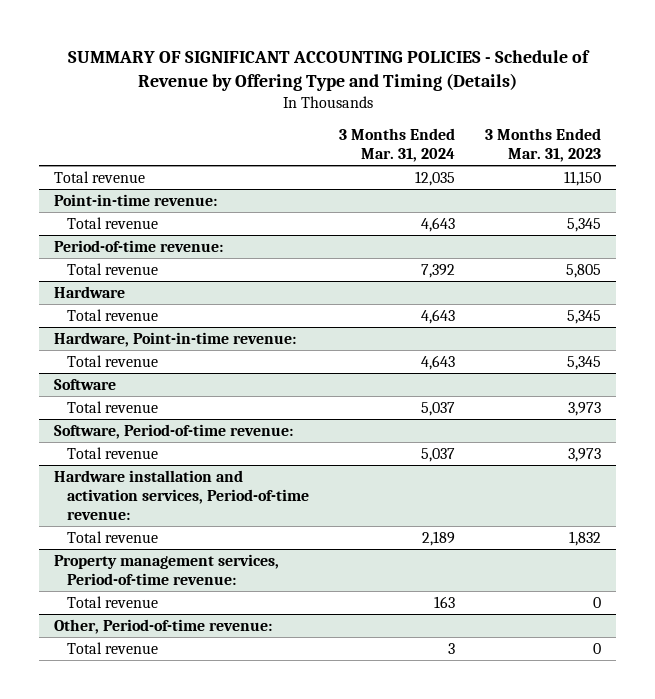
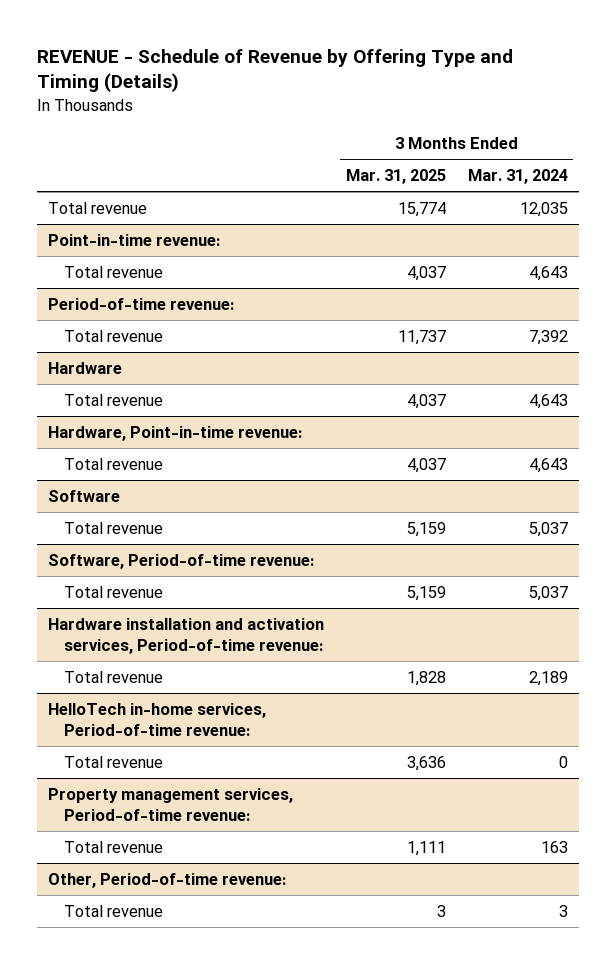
[67,50,590,92] SUMMARY OF SIGNIFICANT ACCOUNTING POLICIES - Schedule of Revenue by Offering Type and Timing (Details) -> [37,48,514,93] REVENUE - Schedule of Revenue by Offering Type and Timing (Details)
[485,128,602,163] 3 Months Ended Mar. 31, 2023 -> none
none -> [345,168,446,184] Mar. 31, 2025
none -> [48,702,267,736] HelloTech in-home services, Period-of-time revenue:
none -> [63,755,163,768] Total revenue

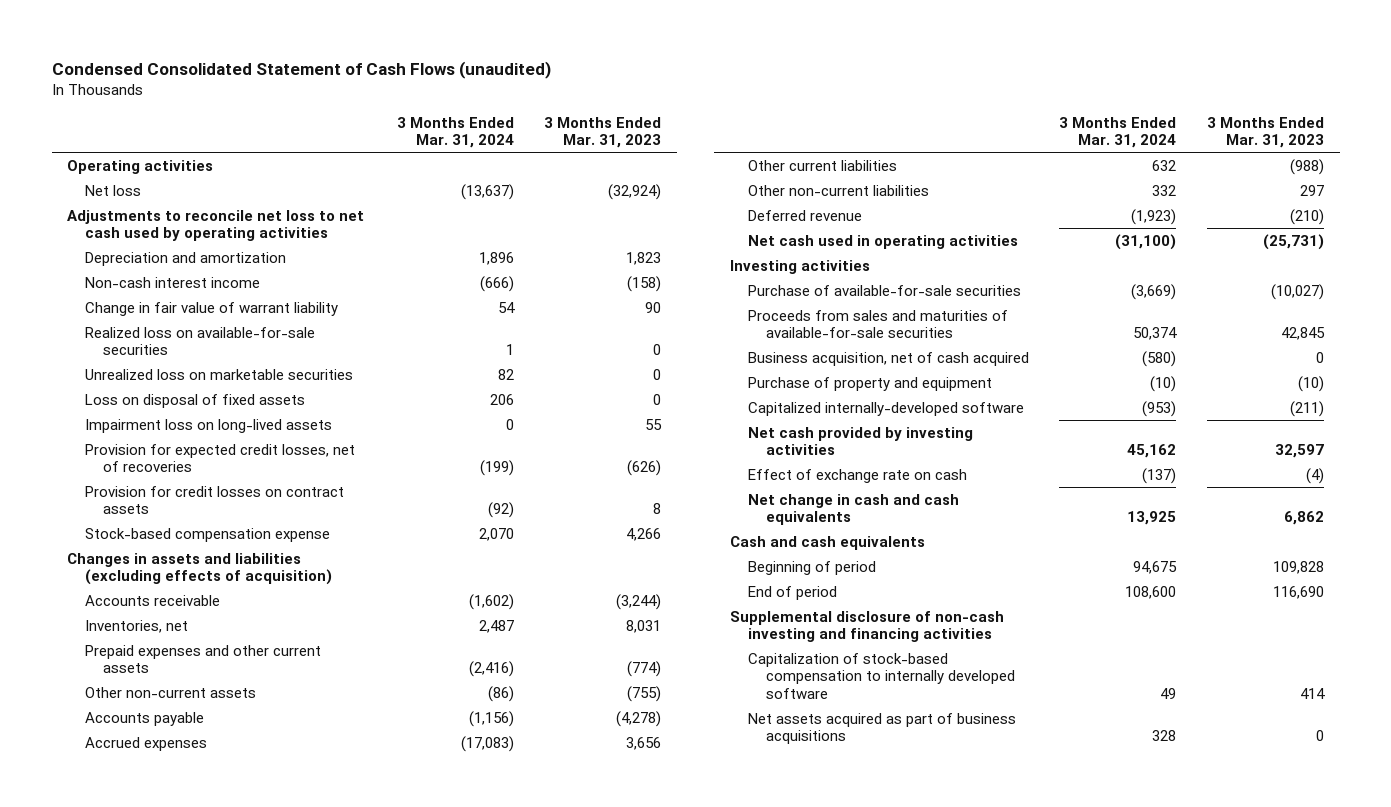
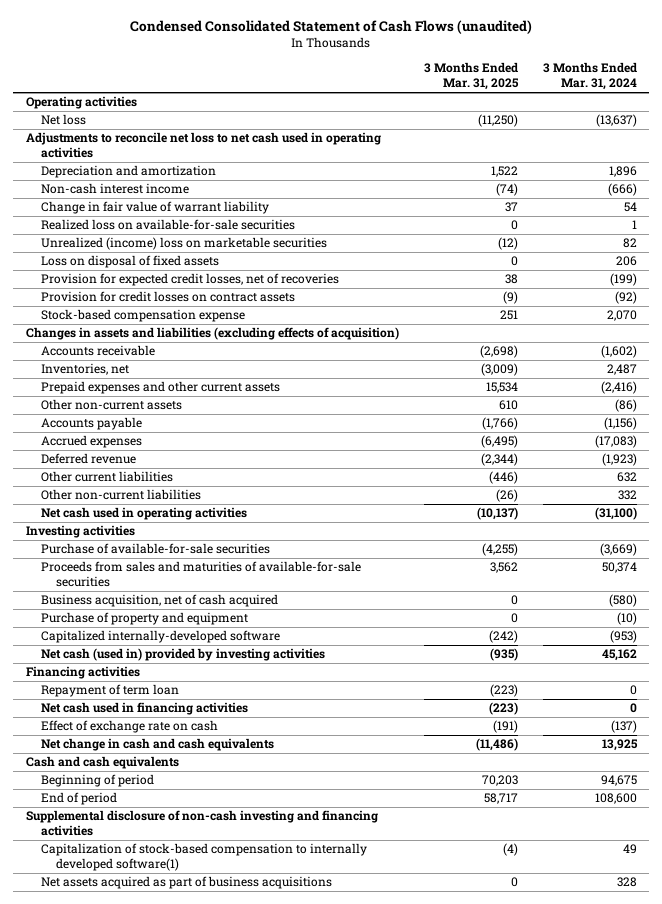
[544,116,662,149] 3 Months Ended Mar. 31, 2023 -> none
none -> [423,62,519,91] 3 Months Ended Mar. 31, 2025
[66,209,364,242] Adjustments to reconcile net loss to net cash used by operating activities -> [25,132,381,159] Adjustments to reconcile net loss to net cash used in operating activities
[85,368,354,380] Unrealized loss on marketable securities -> [40,237,327,251] Unrealized (income) loss on marketable securities
[85,418,333,433] Impairment loss on long-lived assets -> none
[747,209,862,221] Deferred revenue -> [40,453,136,465] Deferred revenue
[747,426,973,456] Net cash provided by investing activities -> [40,648,325,662] Net cash (used in) provided by investing activities
none -> [25,666,140,680] Financing activities
none -> [40,684,179,698] Repayment of term loan
none -> [40,702,248,716] Net cash used in financing activities
[747,652,1015,699] Capitalization of stock-based compensation to internally developed software -> [40,843,367,872] Capitalization of stock-based compensation to internally developed software(1)

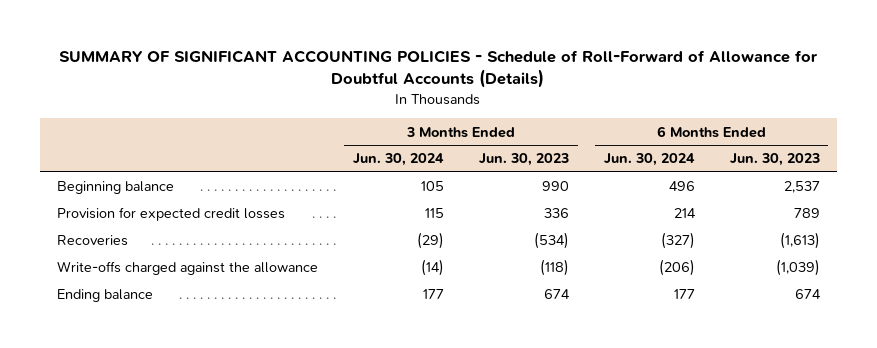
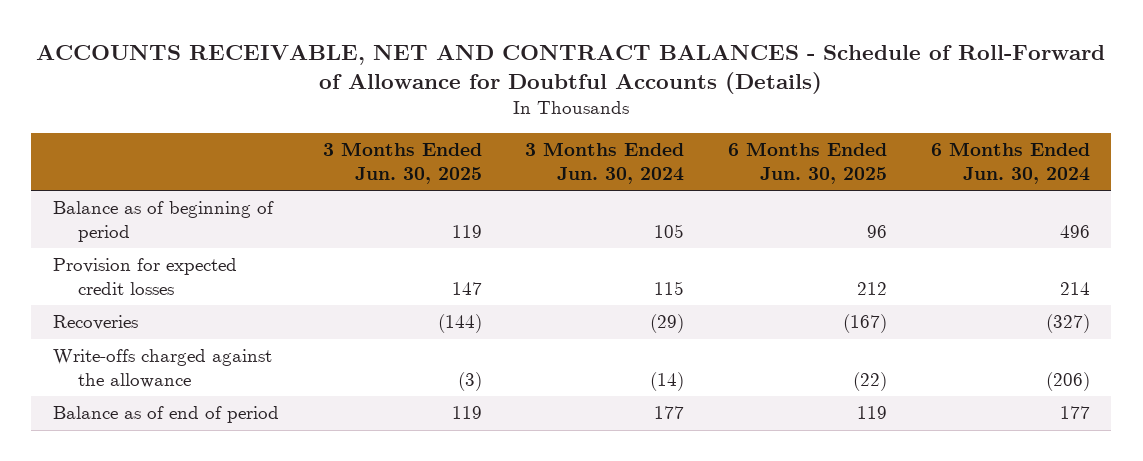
[59,50,819,89] SUMMARY OF SIGNIFICANT ACCOUNTING POLICIES - Schedule of Roll-Forward of Allowance for Doubtful Accounts (Details) -> [36,45,1106,95] ACCOUNTS RECEIVABLE, NET AND CONTRACT BALANCES - Schedule of Roll-Forward of Allowance for Doubtful Accounts (Details)
[478,153,569,167] Jun. 30, 2023 -> none
[729,153,820,167] Jun. 30, 2023 -> none
none -> [322,142,482,184] 3 Months Ended Jun. 30, 2025
none -> [727,142,887,184] 6 Months Ended Jun. 30, 2025
[57,181,175,195] Beginning balance -> [53,201,275,242] Balance as of beginning of period
[57,289,154,303] Ending balance -> [53,406,280,424] Balance as of end of period

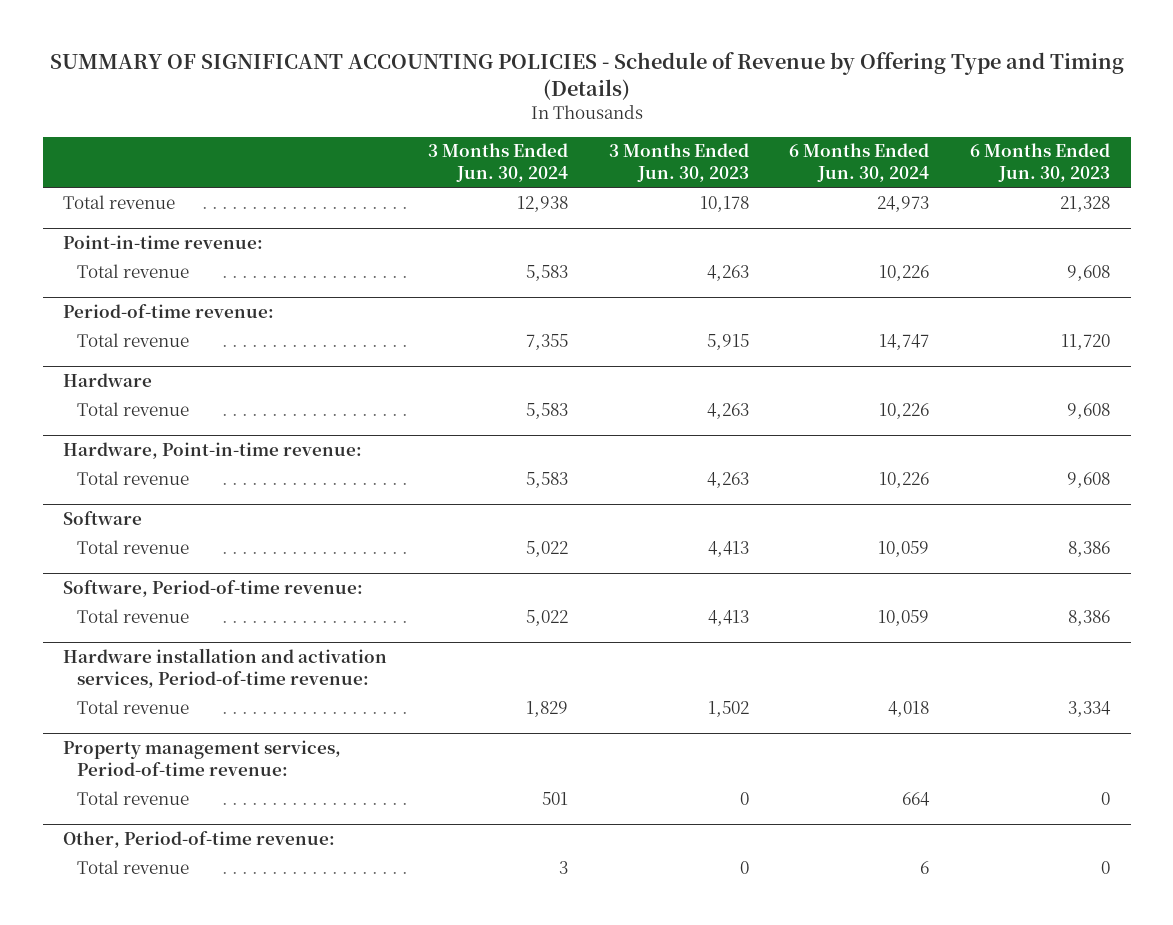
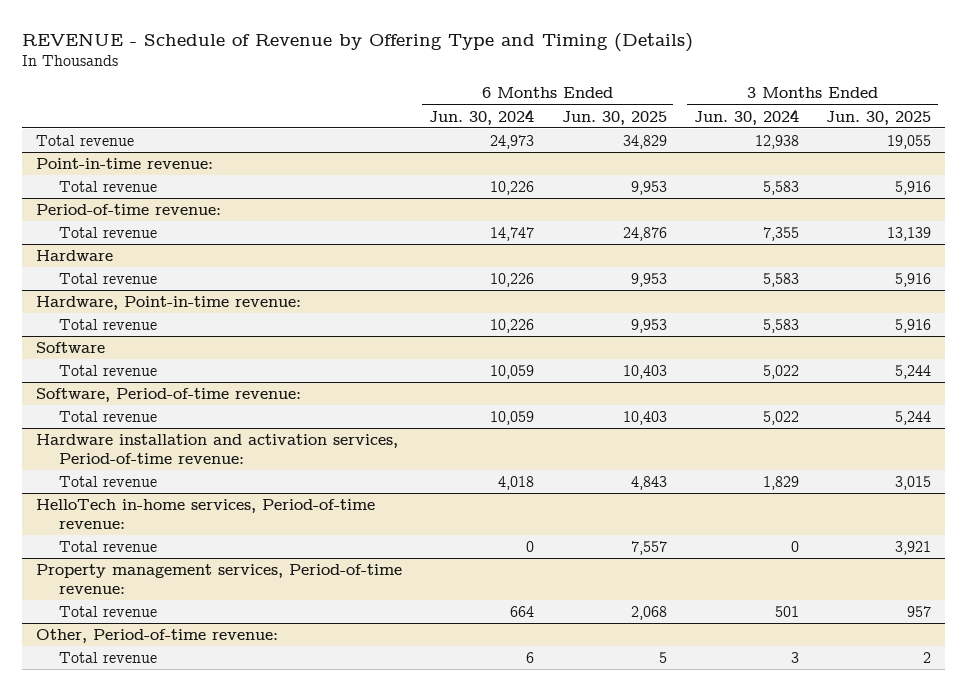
[49,52,1124,101] SUMMARY OF SIGNIFICANT ACCOUNTING POLICIES - Schedule of Revenue by Offering Type and Timing (Details) -> [22,32,694,52] REVENUE - Schedule of Revenue by Offering Type and Timing (Details)
[608,143,749,183] 3 Months Ended Jun. 30, 2023 -> none
[970,143,1111,183] 6 Months Ended Jun. 30, 2023 -> none
none -> [561,110,667,125] Jun. 30, 2025
none -> [826,110,932,125] Jun. 30, 2025
none -> [35,498,375,529] HelloTech in-home services, Period-of-time revenue:
none -> [59,540,158,552] Total revenue

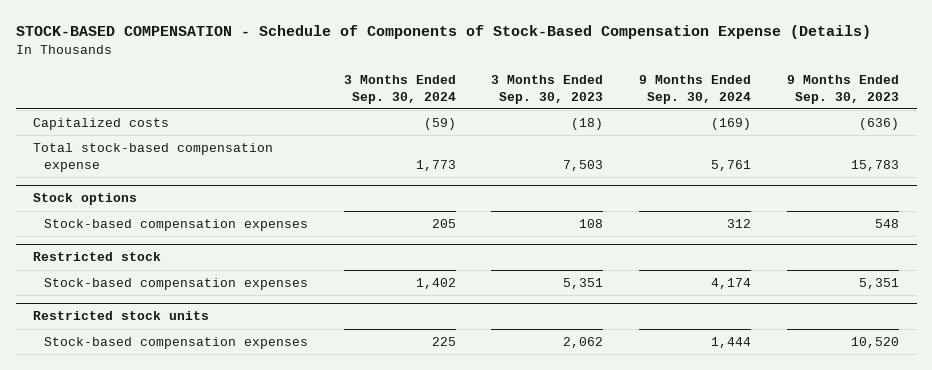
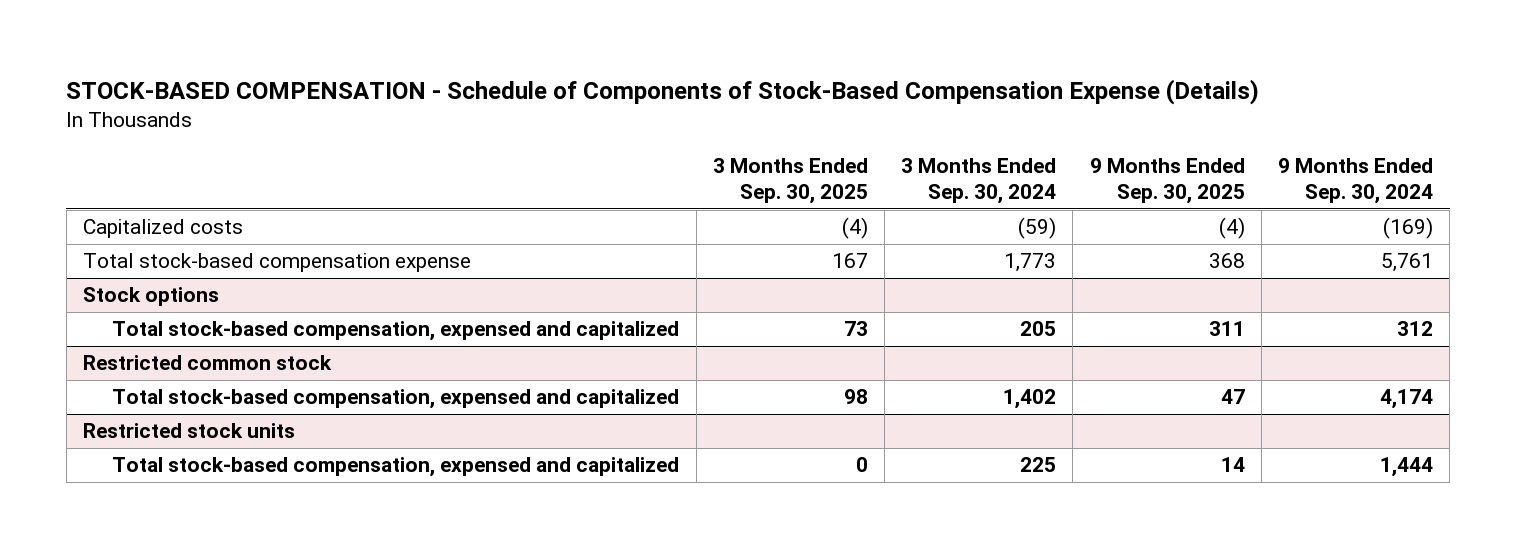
[491,74,604,104] 3 Months Ended Sep. 30, 2023 -> none
[786,74,899,104] 9 Months Ended Sep. 30, 2023 -> none
none -> [712,157,868,205] 3 Months Ended Sep. 30, 2025
none -> [1089,157,1245,205] 9 Months Ended Sep. 30, 2025
[44,219,309,232] Stock-based compensation expenses -> [112,321,680,342] Total stock-based compensation, expensed and capitalized
[33,252,162,262] Restricted stock -> [83,355,333,371] Restricted common stock
[44,278,309,291] Stock-based compensation expenses -> [112,389,680,410] Total stock-based compensation, expensed and capitalized
[44,337,309,350] Stock-based compensation expenses -> [112,457,680,478] Total stock-based compensation, expensed and capitalized

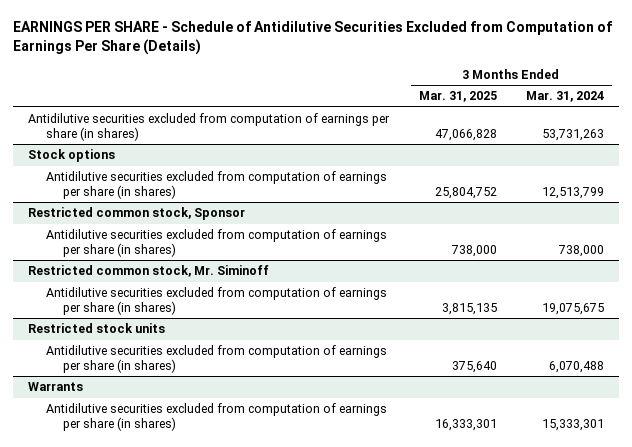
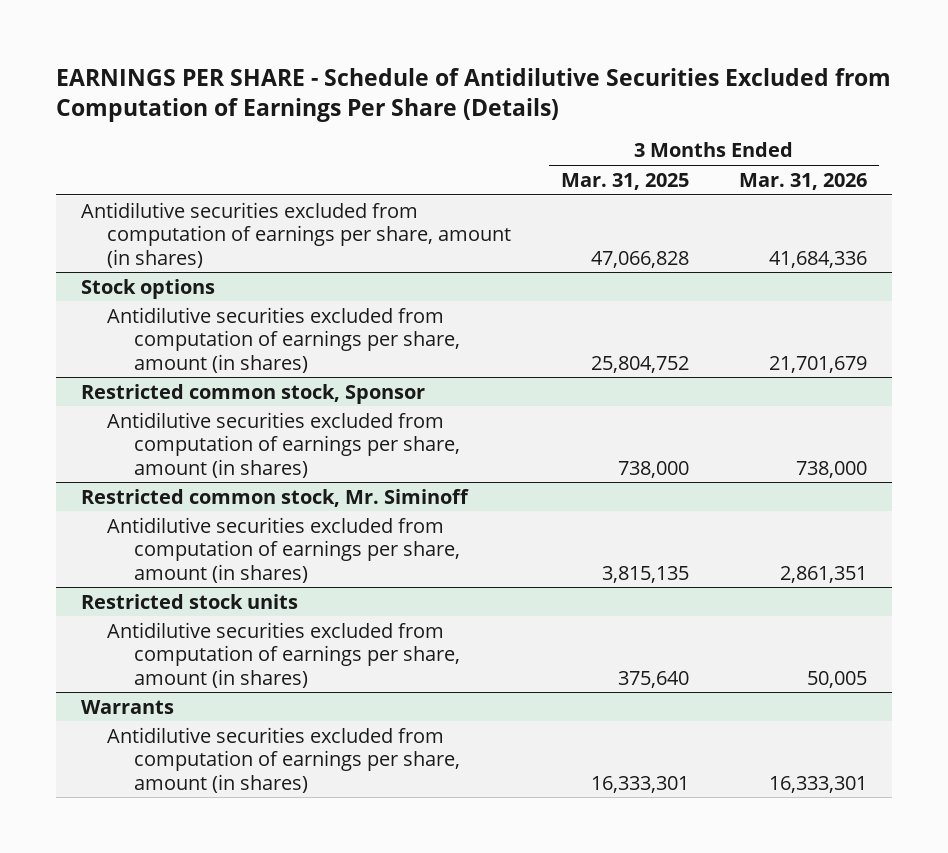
[526,91,605,103] Mar. 31, 2024 -> none
none -> [738,172,867,190] Mar. 31, 2026
[27,113,390,141] Antidilutive securities excluded from computation of earnings per share (in shares) -> [80,201,512,268] Antidilutive securities excluded from computation of earnings per share, amount (in shares)
[45,171,387,199] Antidilutive securities excluded from computation of earnings per share (in shares) -> [107,306,460,373] Antidilutive securities excluded from computation of earnings per share, amount (in shares)
[45,229,387,257] Antidilutive securities excluded from computation of earnings per share (in shares) -> [107,411,460,478] Antidilutive securities excluded from computation of earnings per share, amount (in shares)
[45,287,387,315] Antidilutive securities excluded from computation of earnings per share (in shares) -> [107,516,460,583] Antidilutive securities excluded from computation of earnings per share, amount (in shares)
[45,345,387,373] Antidilutive securities excluded from computation of earnings per share (in shares) -> [107,621,460,688] Antidilutive securities excluded from computation of earnings per share, amount (in shares)
[45,403,387,431] Antidilutive securities excluded from computation of earnings per share (in shares) -> [107,726,460,793] Antidilutive securities excluded from computation of earnings per share, amount (in shares)

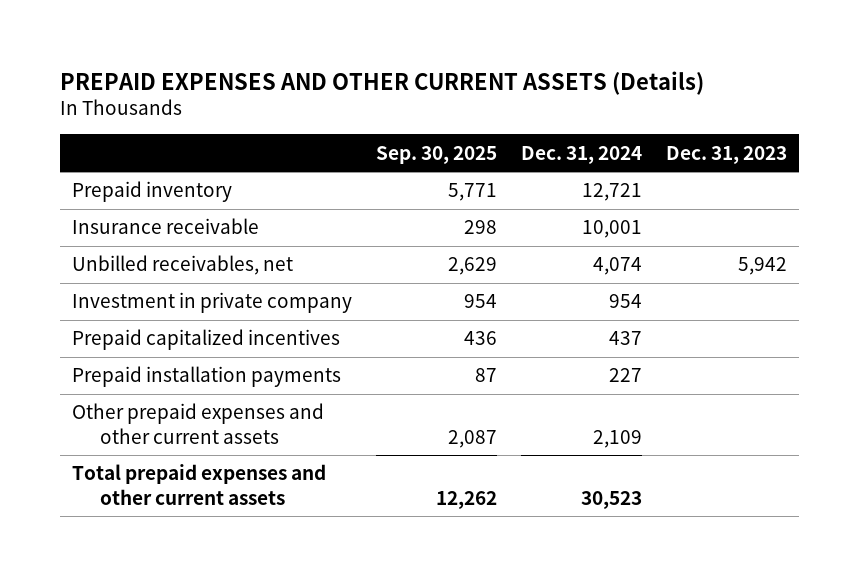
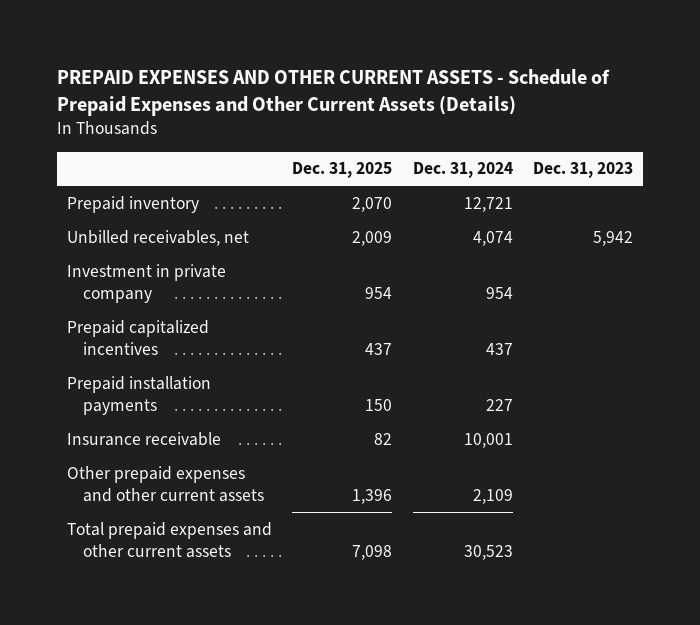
[60,70,705,95] PREPAID EXPENSES AND OTHER CURRENT ASSETS (Details) -> [56,68,610,116] PREPAID EXPENSES AND OTHER CURRENT ASSETS - Schedule of Prepaid Expenses and Other Current Assets (Details)
[376,145,498,164] Sep. 30, 2025 -> none
none -> [292,162,393,179] Dec. 31, 2025
[72,218,260,235] Insurance receivable -> [67,431,222,446] Insurance receivable

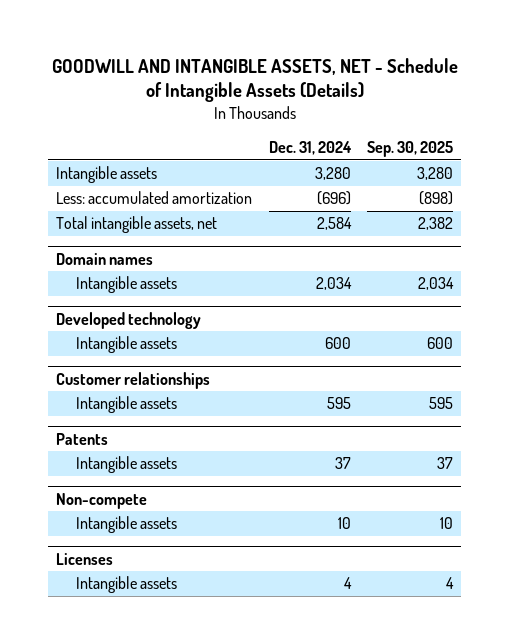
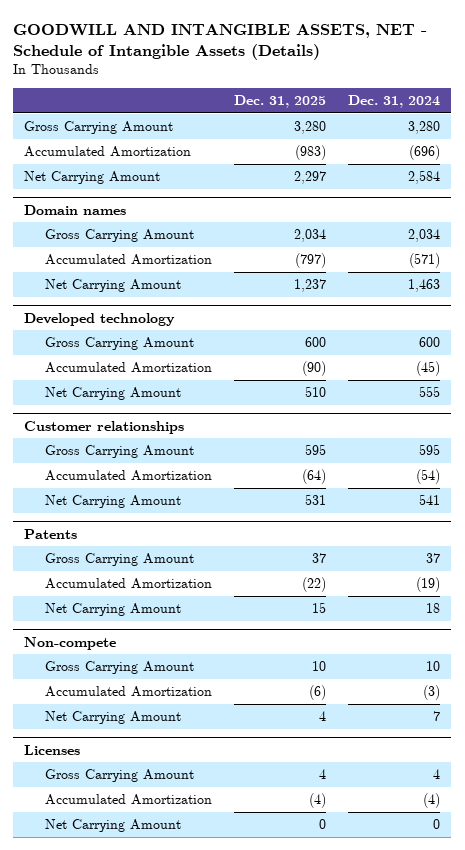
[366,140,453,157] Sep. 30, 2025 -> none
none -> [234,95,327,109] Dec. 31, 2025
[56,166,158,184] Intangible assets -> [24,121,174,135] Gross Carrying Amount
[56,191,253,205] Less: accumulated amortization -> [24,146,192,158] Accumulated Amortization
[56,216,218,234] Total intangible assets, net -> [24,171,161,185] Net Carrying Amount
[75,276,177,294] Intangible assets -> [45,229,195,243] Gross Carrying Amount
none -> [45,254,213,266] Accumulated Amortization
none -> [45,279,182,293] Net Carrying Amount
[75,336,177,354] Intangible assets -> none
none -> [45,337,195,351] Gross Carrying Amount
none -> [45,362,213,374] Accumulated Amortization
none -> [45,387,182,401] Net Carrying Amount
[75,396,177,414] Intangible assets -> [45,445,195,459] Gross Carrying Amount
none -> [45,470,213,482] Accumulated Amortization
none -> [45,495,182,509] Net Carrying Amount
[75,456,177,474] Intangible assets -> none
none -> [45,553,195,567] Gross Carrying Amount
none -> [45,578,213,590] Accumulated Amortization
none -> [45,603,182,617] Net Carrying Amount
[75,516,177,534] Intangible assets -> none
none -> [45,661,195,675] Gross Carrying Amount
none -> [45,686,213,698] Accumulated Amortization
none -> [45,711,182,725] Net Carrying Amount
[75,576,177,594] Intangible assets -> none
none -> [45,769,195,783] Gross Carrying Amount
none -> [45,794,213,806] Accumulated Amortization
none -> [45,819,182,833] Net Carrying Amount

